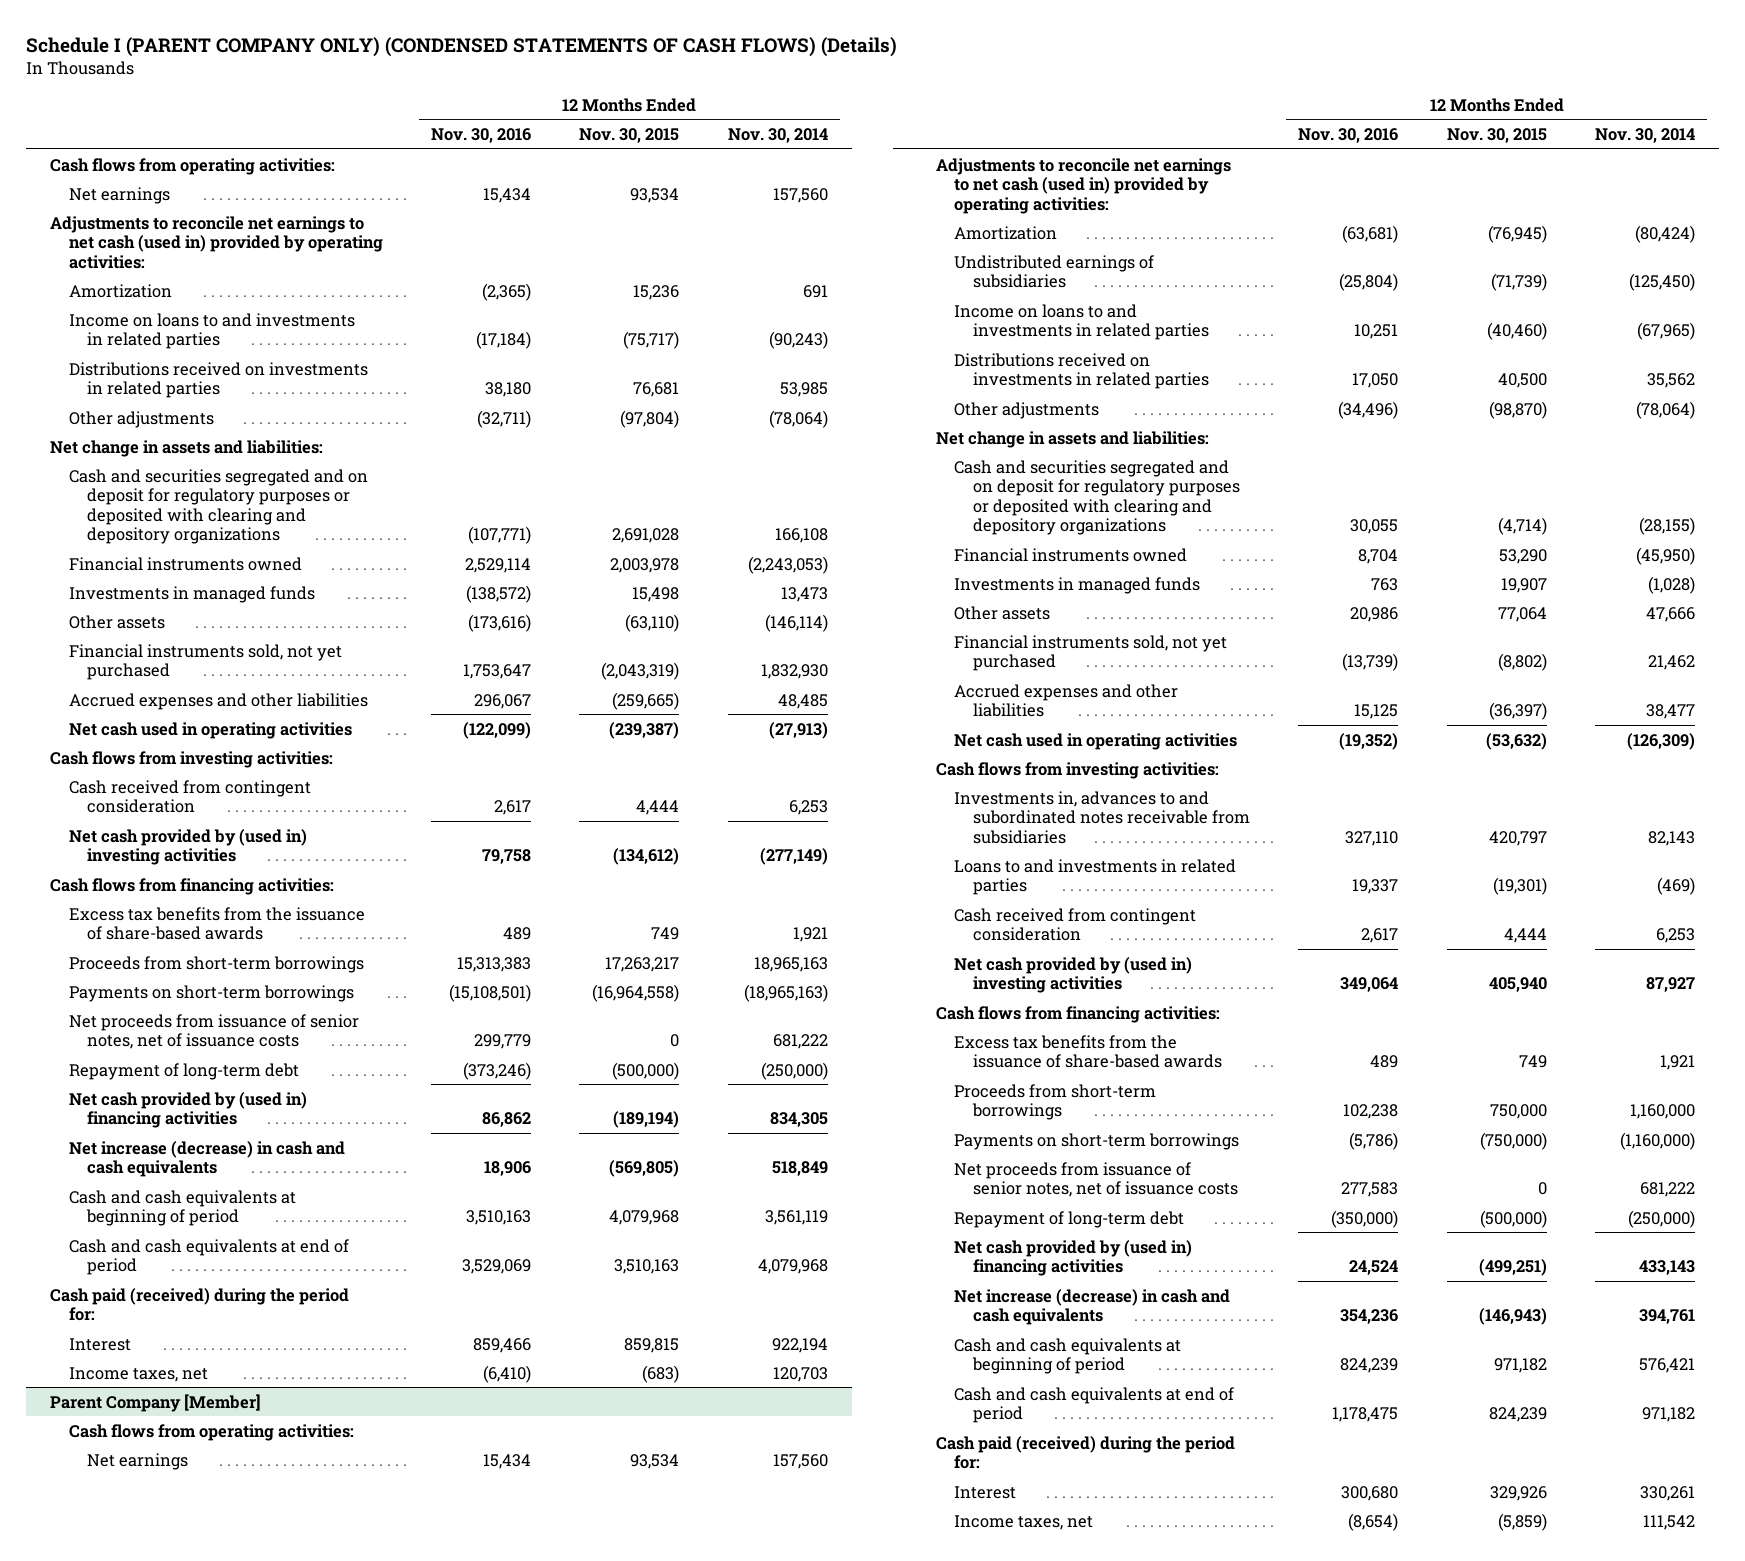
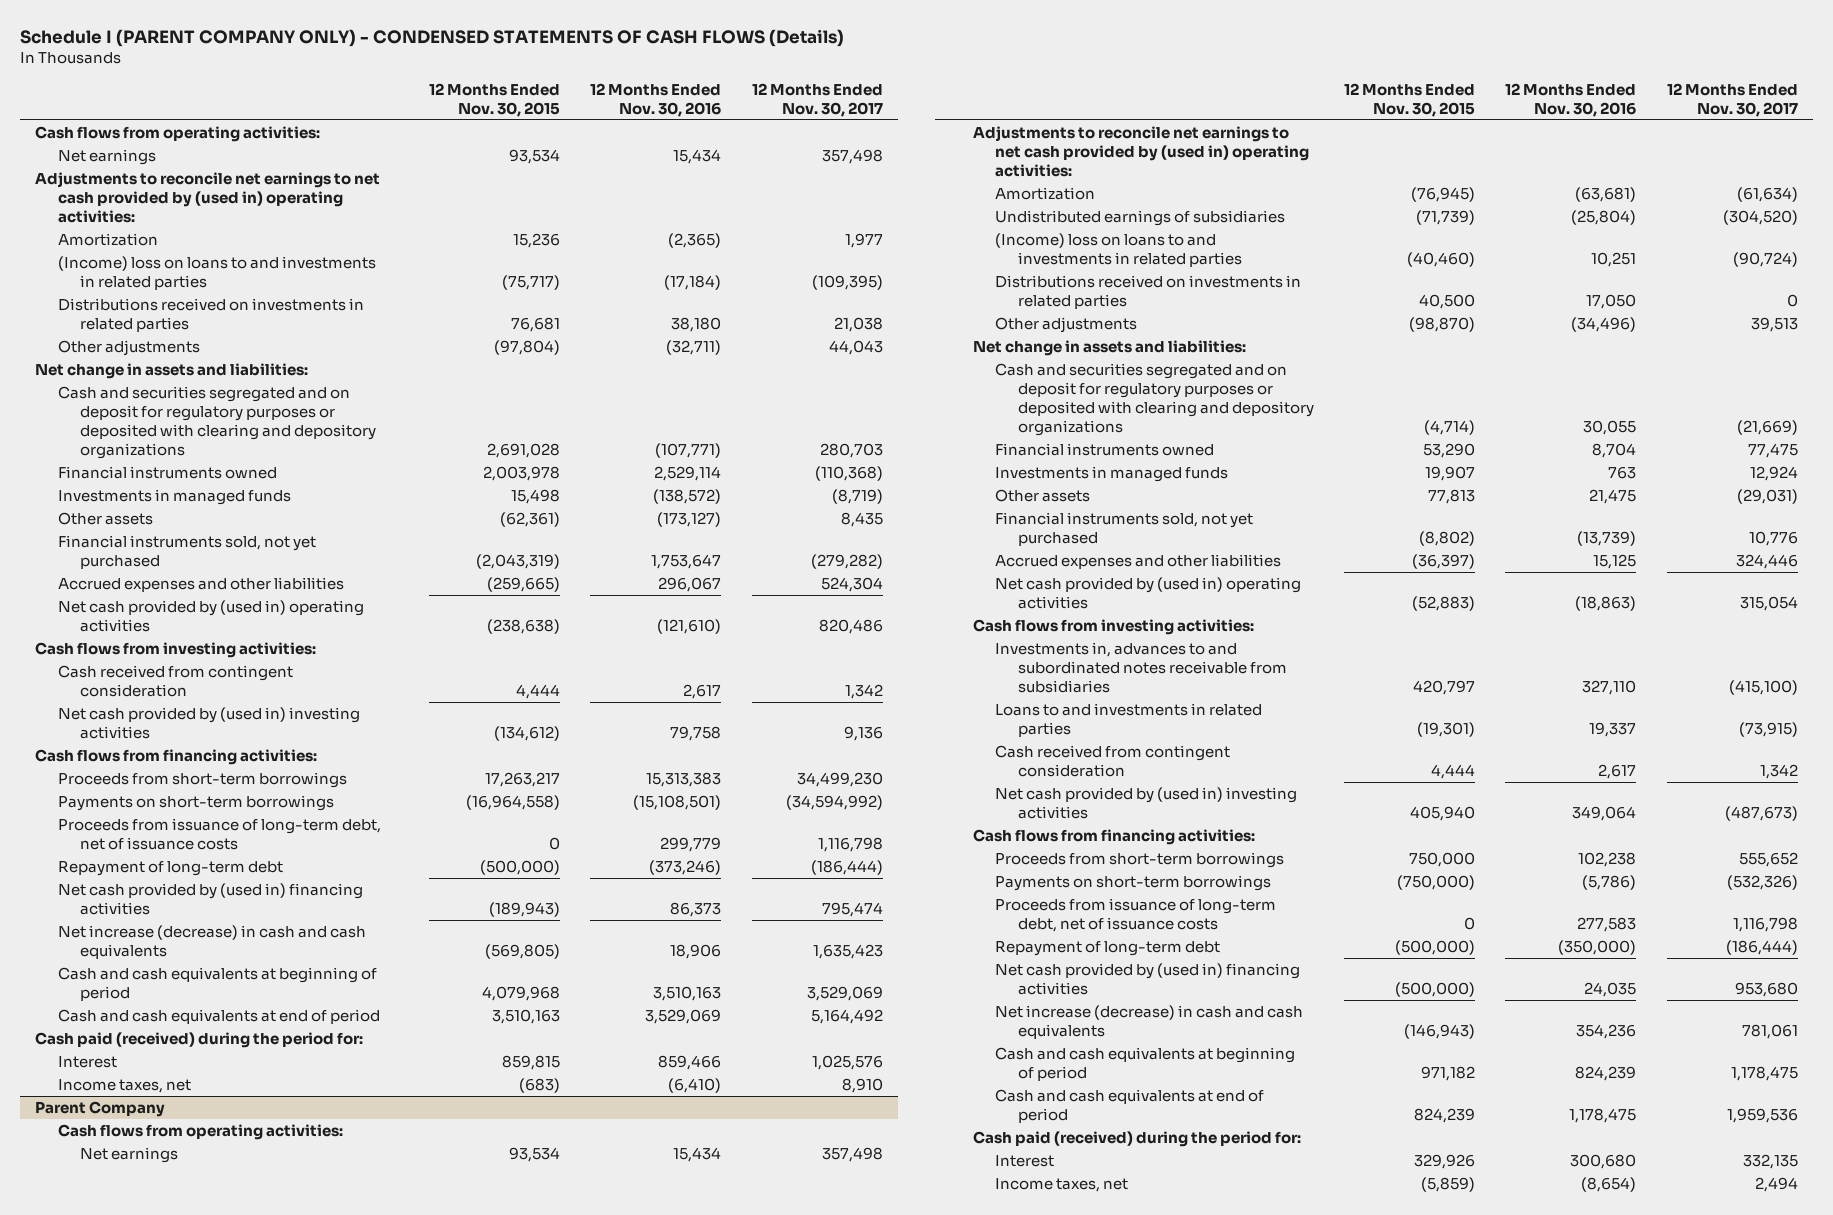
[25,36,897,57] Schedule I (PARENT COMPANY ONLY) (CONDENSED STATEMENTS OF CASH FLOWS) (Details) -> [19,28,844,47] Schedule I (PARENT COMPANY ONLY) - CONDENSED STATEMENTS OF CASH FLOWS (Details)
[727,128,828,144] Nov. 30, 2014 -> none
none -> [751,82,883,117] 12 Months Ended Nov. 30, 2017
[50,215,383,269] Adjustments to reconcile net earnings to net cash (used in) provided by operating activities: -> [35,171,381,223] Adjustments to reconcile net earnings to net cash provided by (used in) operating activities:
[68,312,355,350] Income on loans to and investments in related parties -> [57,255,376,290] (Income) loss on loans to and investments in related parties
[467,613,531,632] (173,616) -> [657,511,722,527] (173,127)
[625,613,680,632] (63,110) -> [500,511,561,527] (62,361)
[68,721,352,739] Net cash used in operating activities -> [57,599,364,632] Net cash provided by (used in) operating activities
[462,721,531,739] (122,099) -> [657,618,722,634] (121,610)
[609,721,680,739] (239,387) -> [487,618,561,634] (238,638)
[68,906,365,941] Excess tax benefits from the issuance of share-based awards -> none
[68,1013,359,1050] Net proceeds from issuance of senior notes, net of issuance costs -> [57,817,381,850] Proceeds from issuance of long-term debt, net of issuance costs
[481,1112,531,1128] 86,862 -> [670,901,722,917] 86,373
[613,1111,680,1129] (189,194) -> [489,901,561,917] (189,943)
[50,1393,262,1412] Parent Company [Member] -> [35,1100,166,1117] Parent Company
[935,157,1231,214] Adjustments to reconcile net earnings to net cash (used in) provided by operating activities: -> [972,125,1310,177] Adjustments to reconcile net earnings to net cash provided by (used in) operating activities:
[954,303,1209,341] Income on loans to and investments in related parties -> [995,232,1242,267] (Income) loss on loans to and investments in related parties
[1350,606,1399,622] 20,986 -> [1589,488,1637,504] 21,475
[1497,606,1547,622] 77,064 -> [1428,488,1476,504] 77,813
[954,732,1238,750] Net cash used in operating activities -> [995,576,1302,609] Net cash provided by (used in) operating activities
[1339,732,1399,750] (19,352) -> [1575,595,1637,611] (18,863)
[1485,732,1547,750] (53,632) -> [1412,595,1476,611] (52,883)
[954,1034,1222,1069] Excess tax benefits from the issuance of share-based awards -> none
[954,1161,1238,1198] Net proceeds from issuance of senior notes, net of issuance costs -> [995,897,1277,932] Proceeds from issuance of long-term debt, net of issuance costs
[1349,1260,1399,1276] 24,524 -> [1584,981,1637,997] 24,035
[1478,1259,1547,1277] (499,251) -> [1395,981,1476,997] (500,000)

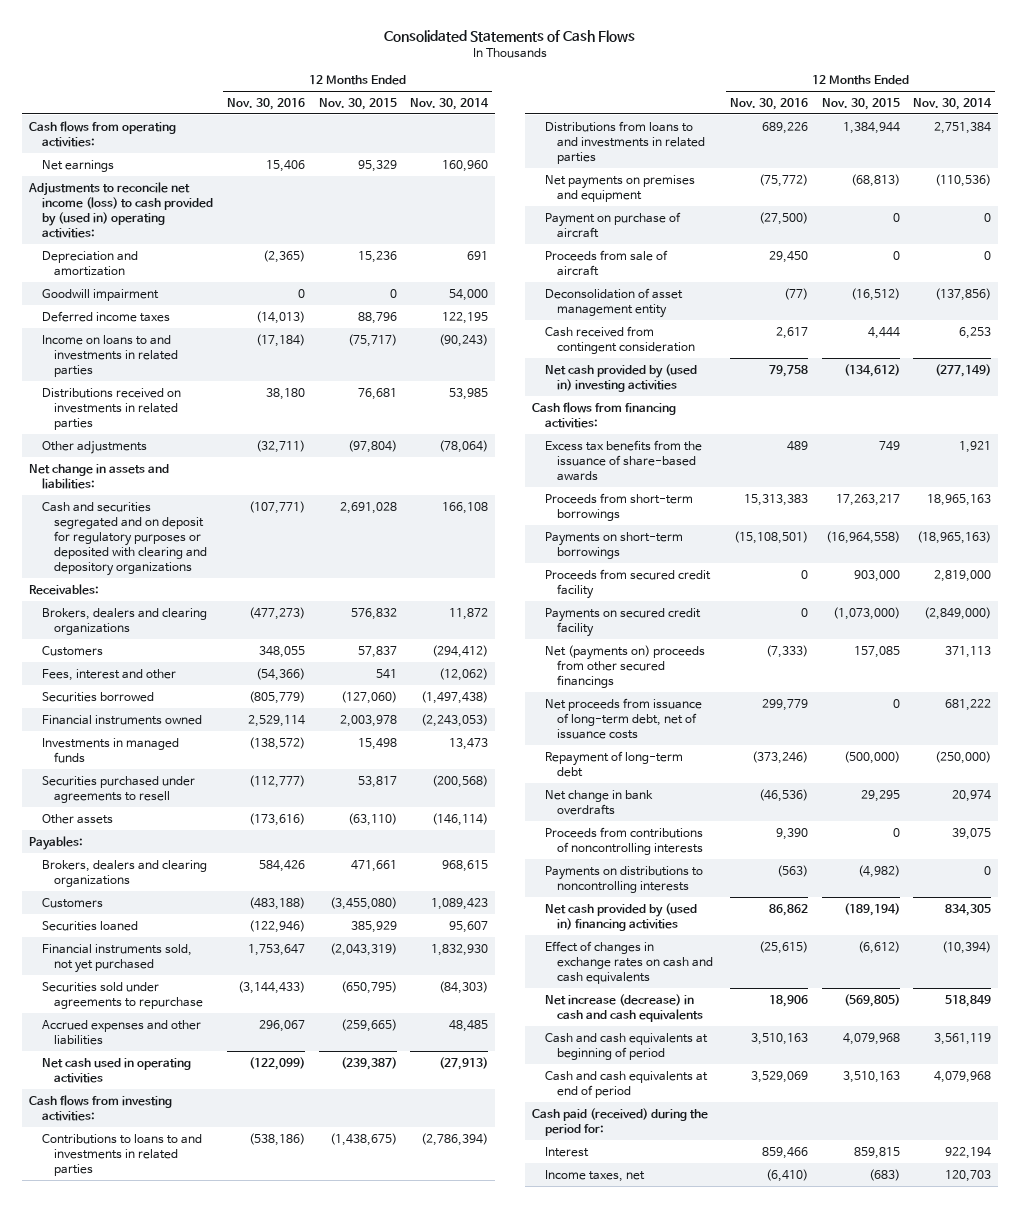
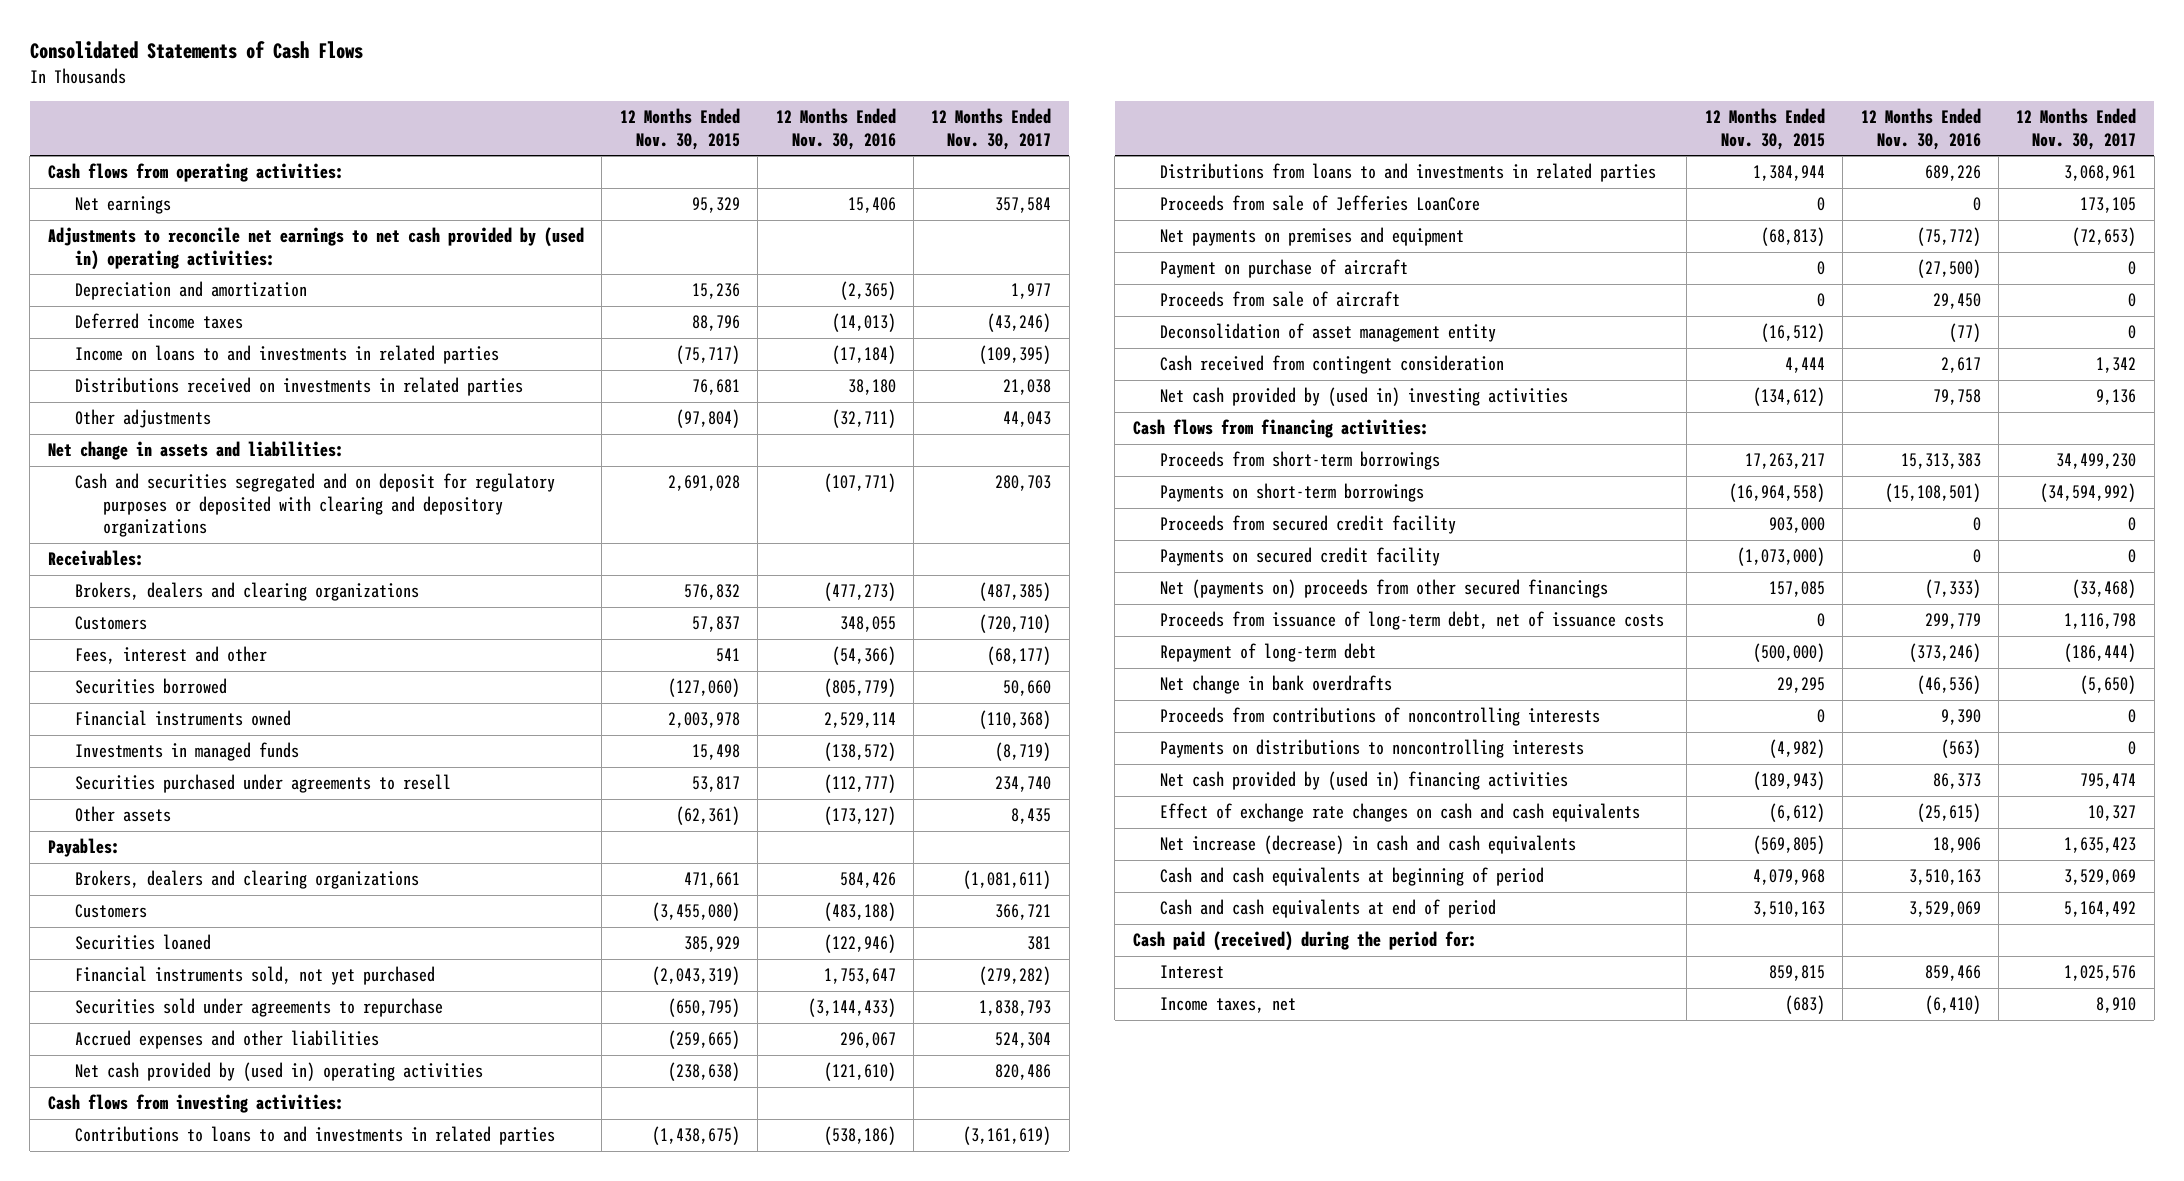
[410,97,490,110] Nov. 30, 2014 -> none
none -> [931,107,1052,150] 12 Months Ended Nov. 30, 2017
[28,181,213,238] Adjustments to reconcile net income (loss) to cash provided by (used in) operating activities: -> [47,227,584,270] Adjustments to reconcile net earnings to net cash provided by (used in) operating activities:
[41,288,159,301] Goodwill impairment -> none
[248,812,305,826] (173,616) -> [823,806,896,826] (173,127)
[347,812,397,826] (63,110) -> [675,806,740,826] (62,361)
[41,1057,191,1083] Net cash used in operating activities -> [75,1062,484,1082] Net cash provided by (used in) operating activities
[248,1056,305,1070] (122,099) -> [823,1062,896,1082] (121,610)
[340,1056,397,1070] (239,387) -> [667,1062,740,1082] (238,638)
none -> [1160,195,1481,212] Proceeds from sale of Jefferies LoanCore
[544,439,702,481] Excess tax benefits from the issuance of share-based awards -> none
[544,697,702,739] Net proceeds from issuance of long-term debt, net of issuance costs -> [1160,611,1665,631] Proceeds from issuance of long-term debt, net of issuance costs
[768,903,808,916] 86,862 -> [1932,773,1981,790] 86,373
[843,902,900,916] (189,194) -> [1752,771,1825,791] (189,943)
[544,940,714,984] Effect of changes in exchange rates on cash and cash equivalents -> [1160,803,1641,823] Effect of exchange rate changes on cash and cash equivalents

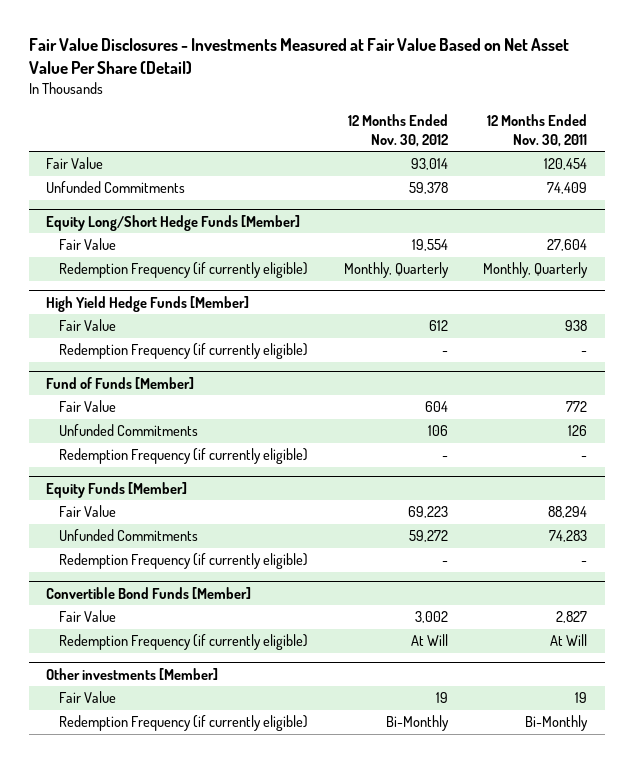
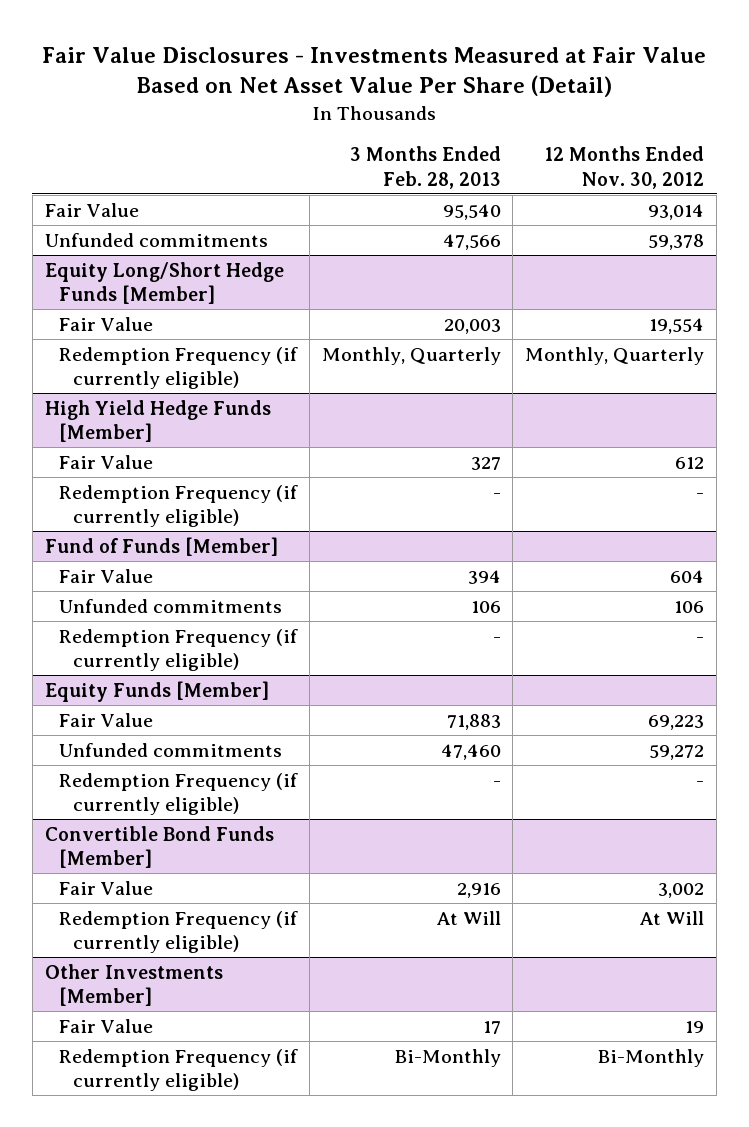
[487,114,588,147] 12 Months Ended Nov. 30, 2011 -> none
none -> [349,146,501,189] 3 Months Ended Feb. 28, 2013
[46,181,186,194] Unfunded Commitments -> [44,232,268,247] Unfunded commitments
[59,424,199,437] Unfunded Commitments -> [58,598,282,613] Unfunded commitments
[59,529,199,542] Unfunded Commitments -> [58,742,282,757] Unfunded commitments
[46,667,219,680] Other investments [Member] -> [44,963,223,1007] Other Investments [Member]

